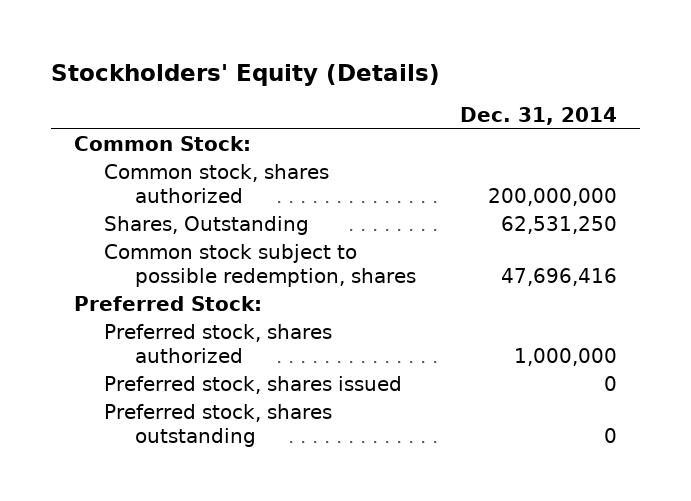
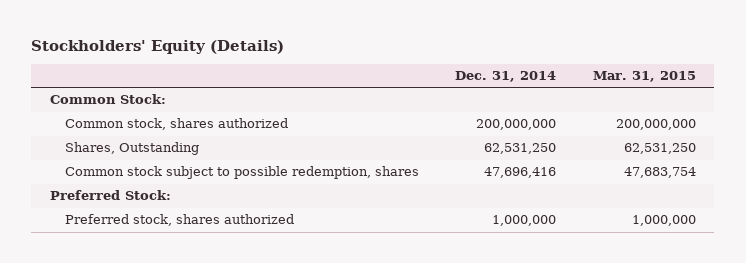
none -> [593,71,697,83] Mar. 31, 2015
[104,376,403,395] Preferred stock, shares issued -> none
[104,404,333,447] Preferred stock, shares outstanding -> none

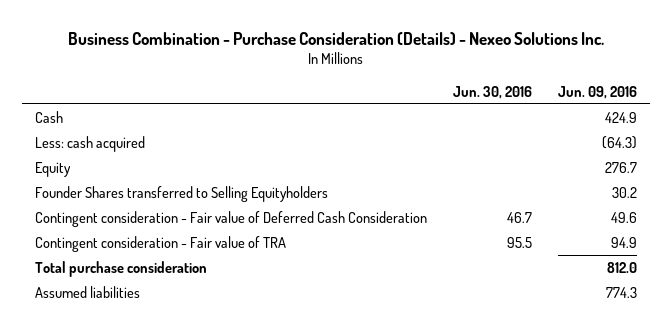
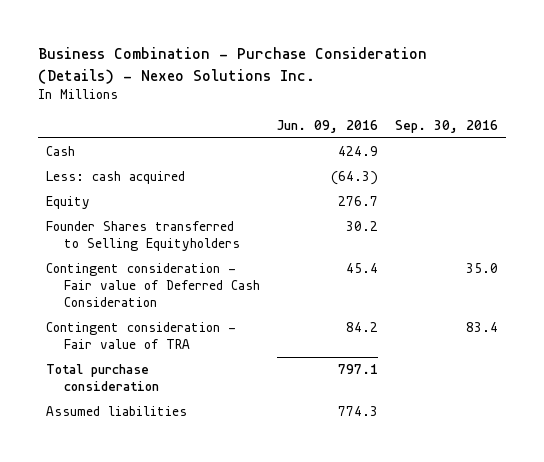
[453,85,533,99] Jun. 30, 2016 -> none
none -> [394,120,498,134] Sep. 30, 2016
[611,211,638,223] 49.6 -> [345,263,378,274] 45.4
[611,236,638,248] 94.9 -> [345,322,378,333] 84.2
[607,261,638,273] 812.0 -> [337,364,378,375] 797.1

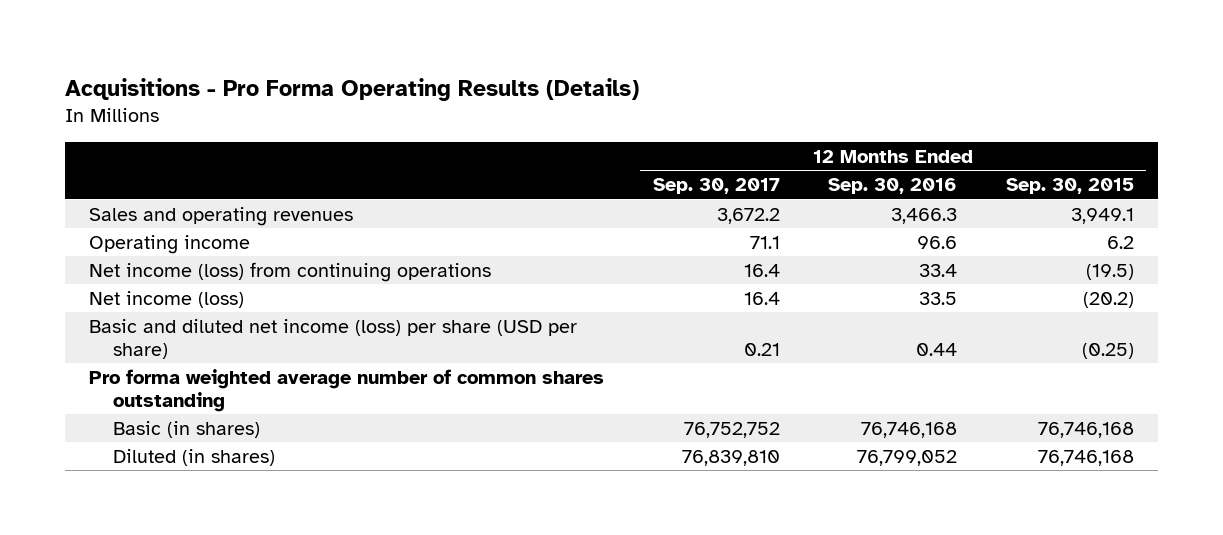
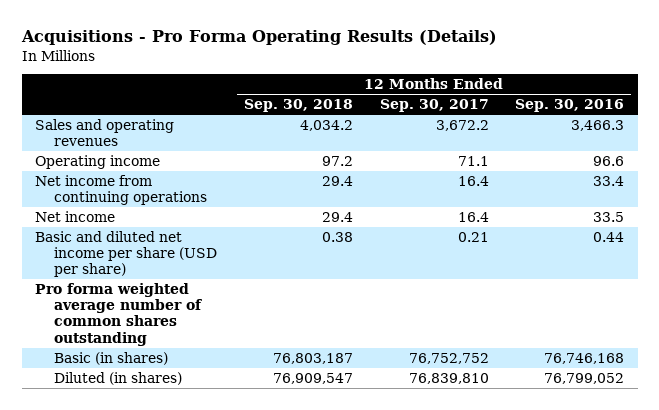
[1005,178,1134,195] Sep. 30, 2015 -> none
none -> [244,98,354,112] Sep. 30, 2018
[89,261,492,282] Net income (loss) from continuing operations -> [35,174,208,206] Net income from continuing operations
[89,290,245,308] Net income (loss) -> [35,210,116,222] Net income
[89,318,578,359] Basic and diluted net income (loss) per share (USD per share) -> [35,230,218,278] Basic and diluted net income per share (USD per share)

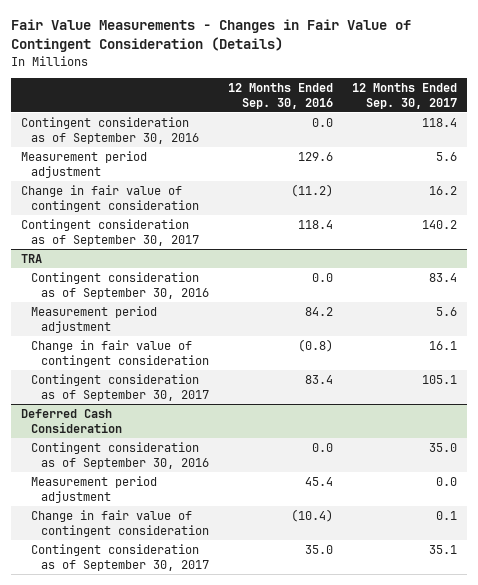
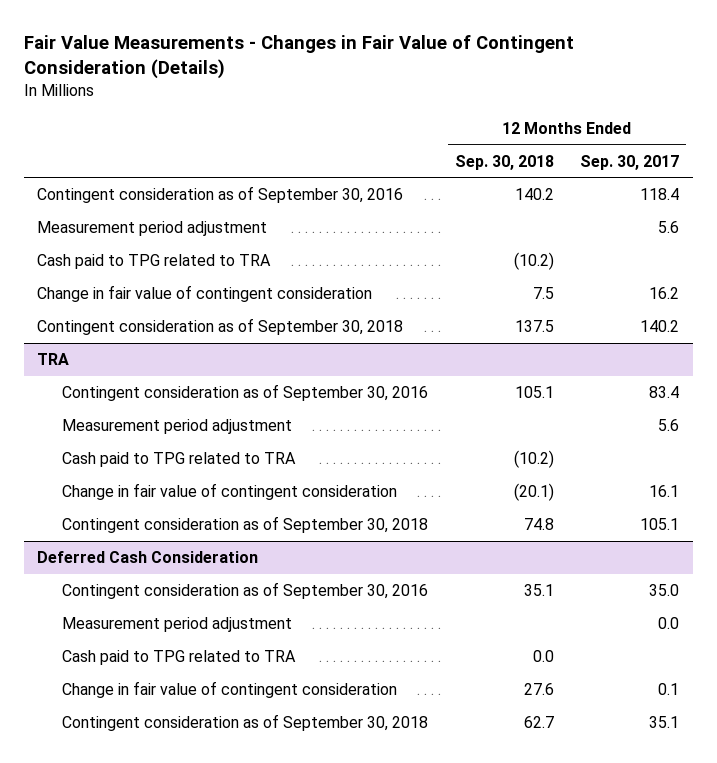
[228,82,334,109] 12 Months Ended Sep. 30, 2016 -> none
none -> [454,154,554,170] Sep. 30, 2018
none -> [37,254,272,270] Cash paid to TPG related to TRA
[20,219,199,246] Contingent consideration as of September 30, 2017 -> [37,318,404,336] Contingent consideration as of September 30, 2018
none -> [61,452,296,468] Cash paid to TPG related to TRA
[30,374,210,401] Contingent consideration as of September 30, 2017 -> [61,516,428,534] Contingent consideration as of September 30, 2018
none -> [61,650,296,666] Cash paid to TPG related to TRA
[30,544,210,571] Contingent consideration as of September 30, 2017 -> [61,714,428,732] Contingent consideration as of September 30, 2018

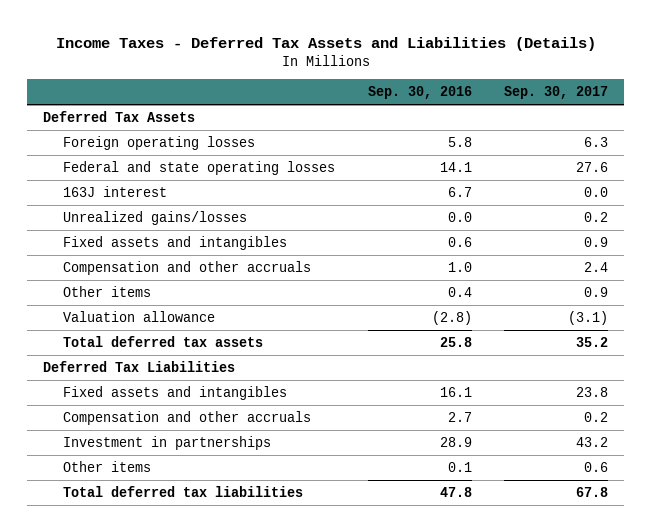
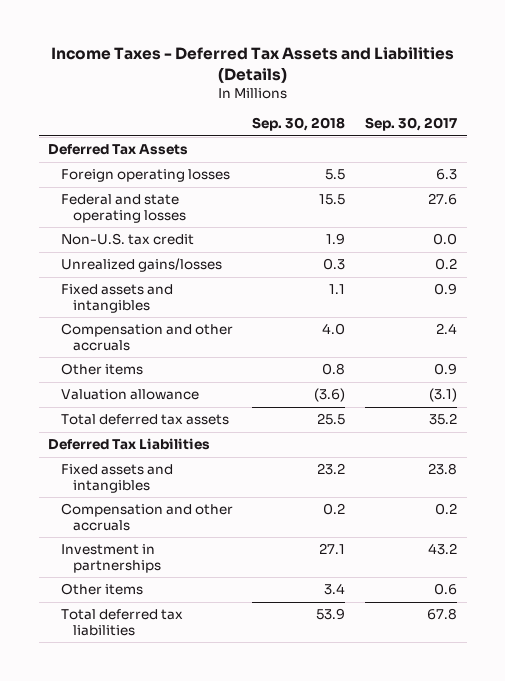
[367,86,472,100] Sep. 30, 2016 -> none
none -> [252,117,346,132] Sep. 30, 2018
[63,185,168,197] 163J interest -> [60,233,194,246] Non-U.S. tax credit

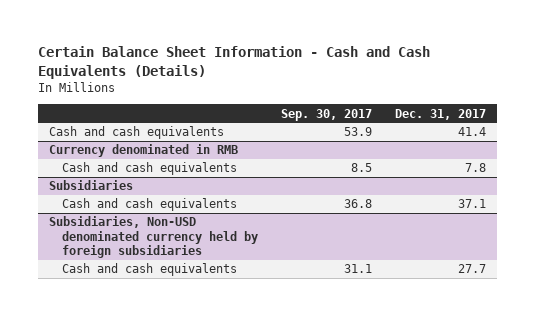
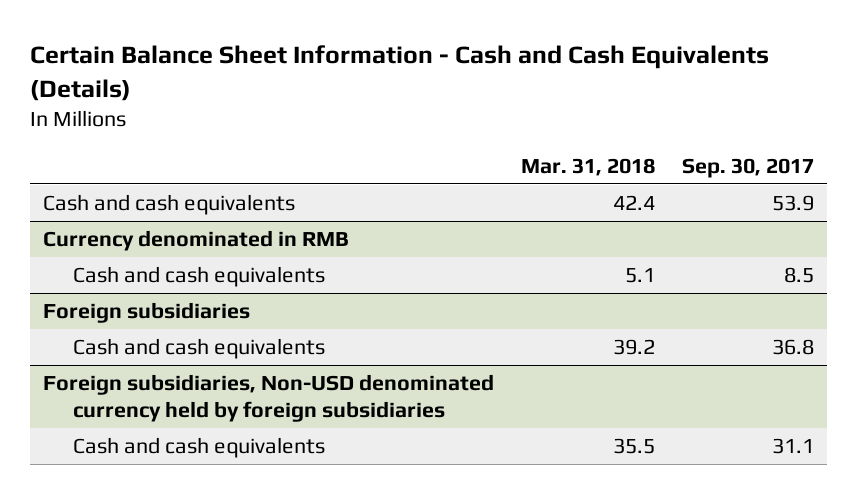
[394,108,486,120] Dec. 31, 2017 -> none
none -> [520,157,655,176] Mar. 31, 2018
[49,180,134,191] Subsidiaries -> [43,302,251,324] Foreign subsidiaries
[49,216,258,259] Subsidiaries, Non-USD denominated currency held by foreign subsidiaries -> [43,374,495,422] Foreign subsidiaries, Non-USD denominated currency held by foreign subsidiaries

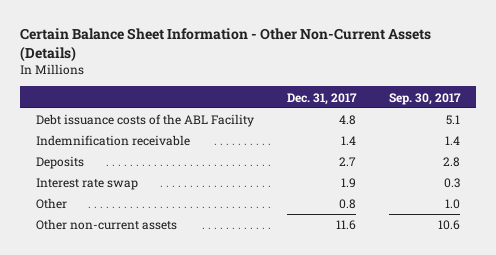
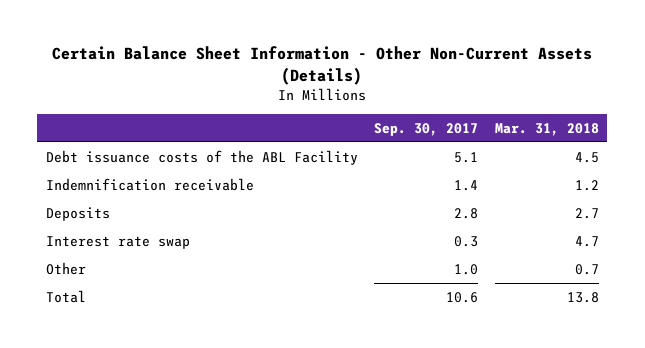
[287,92,358,105] Dec. 31, 2017 -> none
none -> [495,122,600,136] Mar. 31, 2018
[36,219,178,231] Other non-current assets -> [45,289,86,303] Total

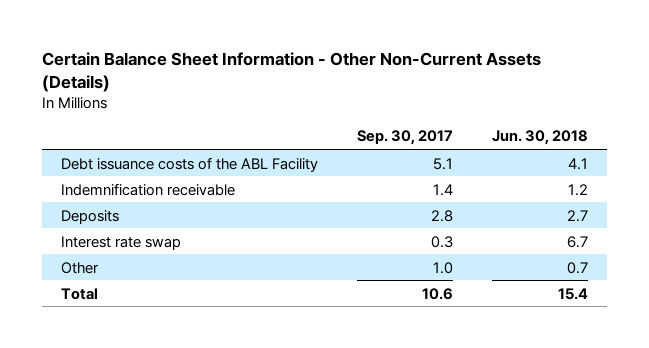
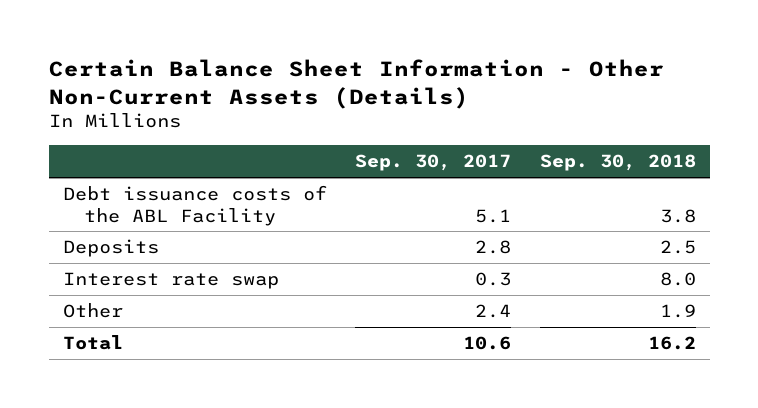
[491,130,588,146] Jun. 30, 2018 -> none
none -> [539,154,696,172] Sep. 30, 2018
[61,182,236,196] Indemnification receivable -> none
[432,261,453,274] 1.0 -> [475,304,512,319] 2.4

